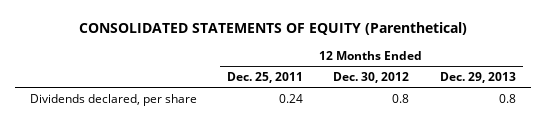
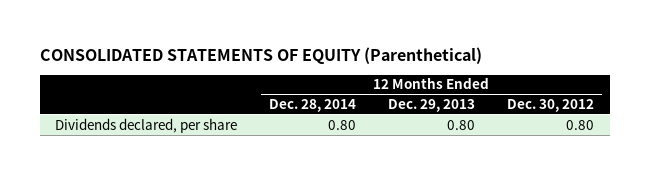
[227,72,304,84] Dec. 25, 2011 -> none
none -> [269,99,357,113] Dec. 28, 2014
[392,93,410,103] 0.8 -> [565,119,594,130] 0.80
[498,93,516,103] 0.8 -> [446,119,475,130] 0.80

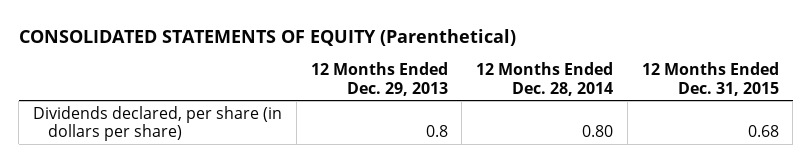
[506,99,594,113] Dec. 30, 2012 -> none
none -> [641,62,779,96] 12 Months Ended Dec. 31, 2015
[55,117,238,133] Dividends declared, per share -> [33,105,283,141] Dividends declared, per share (in dollars per share)
[446,119,475,130] 0.80 -> [425,124,448,137] 0.8

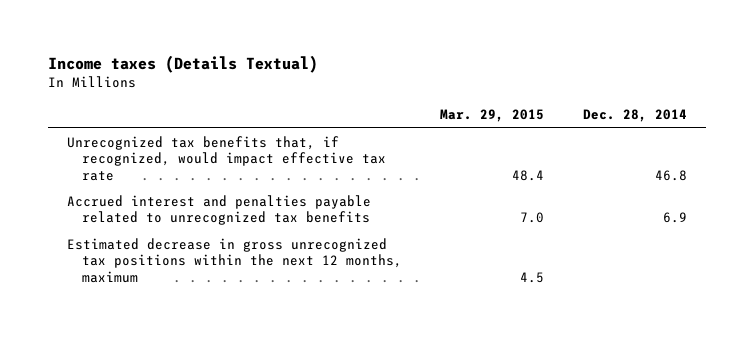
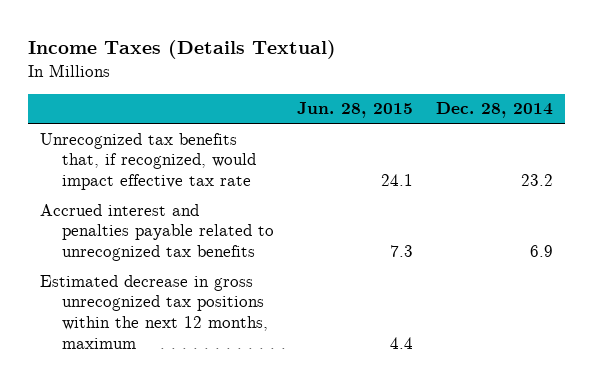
[47,54,318,73] Income taxes (Details Textual) -> [28,40,337,60] Income Taxes (Details Textual)
[440,109,545,123] Mar. 29, 2015 -> none
none -> [297,102,414,119] Jun. 28, 2015
[654,169,687,181] 46.8 -> [521,174,554,187] 23.2

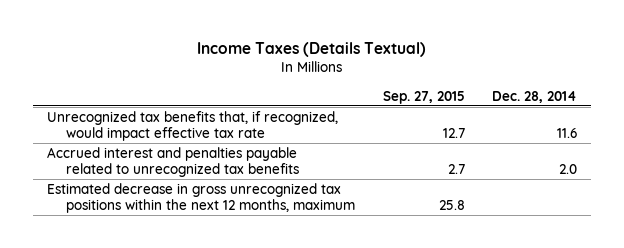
[297,102,414,119] Jun. 28, 2015 -> none
none -> [382,90,465,104] Sep. 27, 2015
[521,174,554,187] 23.2 -> [557,128,578,139] 11.6
[530,245,554,258] 6.9 -> [559,164,578,175] 2.0

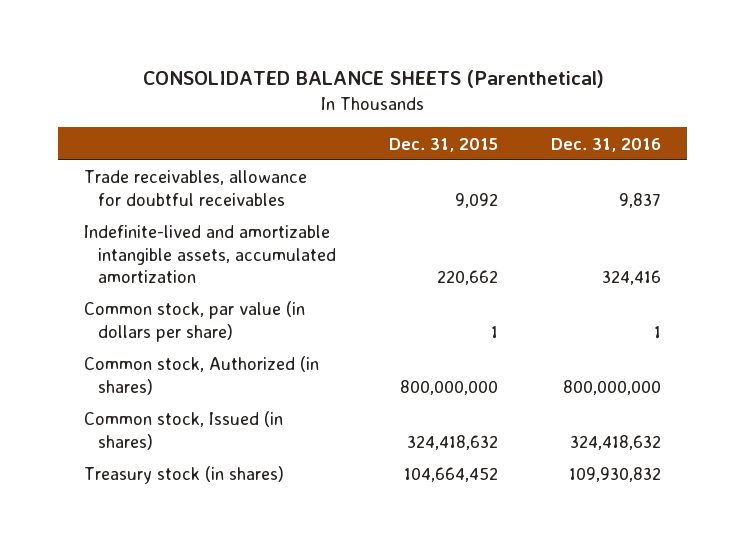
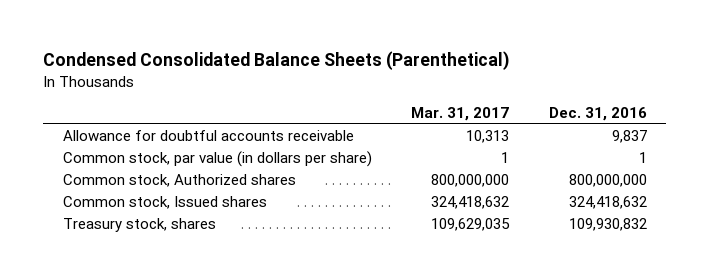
[142,70,604,89] CONSOLIDATED BALANCE SHEETS (Parenthetical) -> [42,51,510,71] Condensed Consolidated Balance Sheets (Parenthetical)
[388,137,498,152] Dec. 31, 2015 -> none
none -> [411,107,510,122] Mar. 31, 2017
[84,225,337,283] Indefinite-lived and amortizable intangible assets, accumulated amortization -> none
[84,170,308,206] Trade receivables, allowance for doubtful receivables -> [62,130,354,142] Allowance for doubtful accounts receivable
[84,356,320,395] Common stock, Authorized (in shares) -> [62,174,296,188] Common stock, Authorized shares
[84,411,284,450] Common stock, Issued (in shares) -> [62,196,267,210] Common stock, Issued shares
[84,466,285,485] Treasury stock (in shares) -> [62,218,216,233] Treasury stock, shares

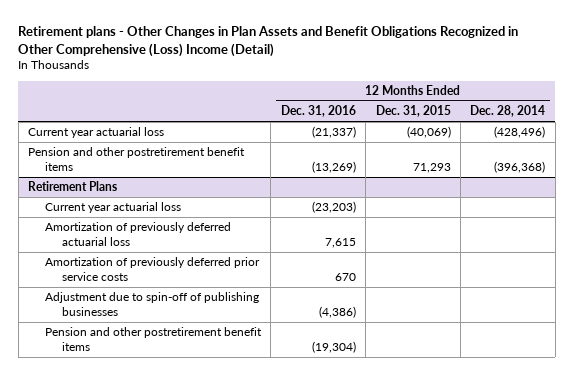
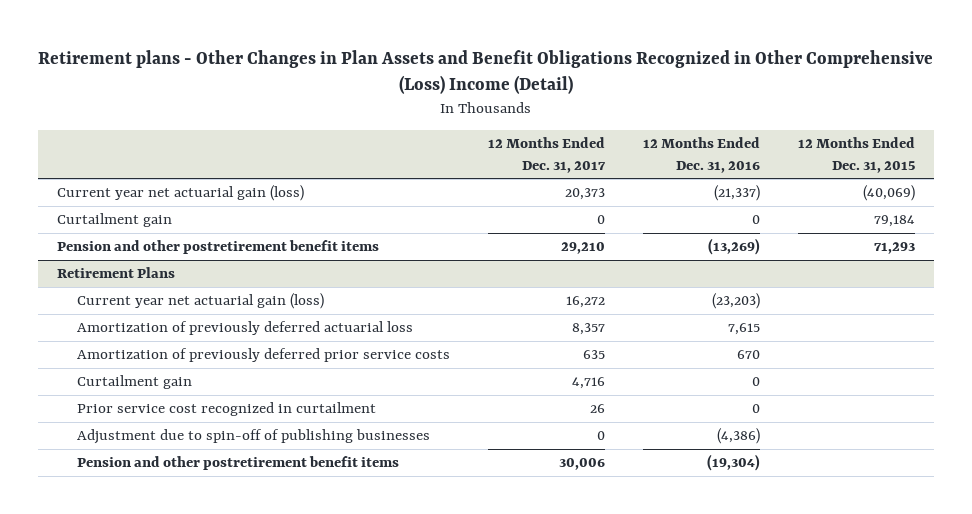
[470,105,546,118] Dec. 28, 2014 -> none
none -> [487,137,606,173] 12 Months Ended Dec. 31, 2017
[27,127,164,139] Current year actuarial loss -> [56,185,304,202] Current year net actuarial gain (loss)
none -> [56,213,172,228] Curtailment gain
[45,202,182,214] Current year actuarial loss -> [76,293,324,310] Current year net actuarial gain (loss)
none -> [76,375,192,390] Curtailment gain
none -> [76,402,376,417] Prior service cost recognized in curtailment

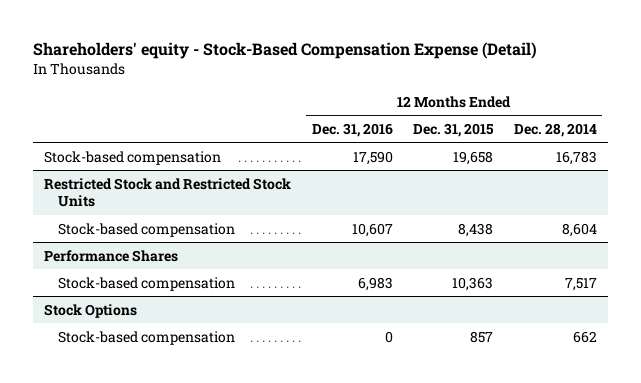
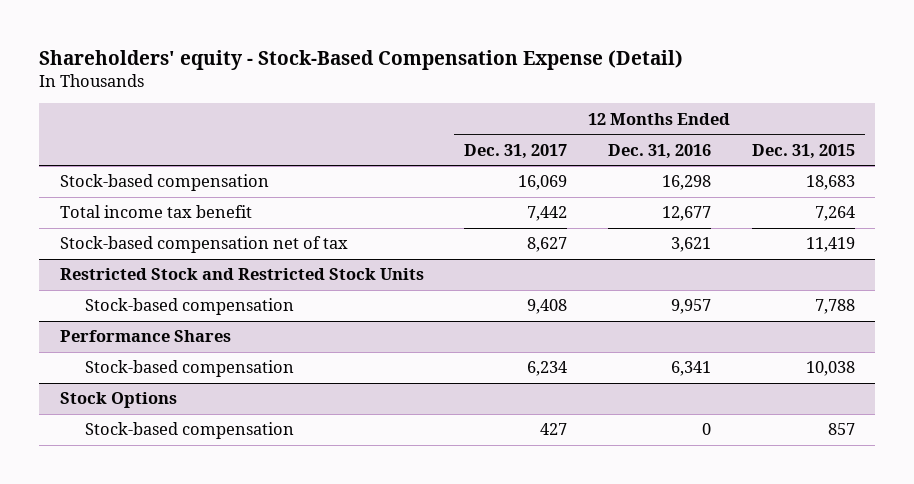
[514,122,598,137] Dec. 28, 2014 -> none
none -> [464,143,568,159] Dec. 31, 2017
[352,150,393,165] 17,590 -> [661,175,711,191] 16,298
[453,150,494,165] 19,658 -> [805,175,855,191] 18,683
none -> [59,205,252,219] Total income tax benefit
none -> [59,236,348,254] Stock-based compensation net of tax
[351,222,393,237] 10,607 -> [670,299,711,315] 9,957
[458,222,494,237] 8,438 -> [814,299,855,315] 7,788
[357,276,393,291] 6,983 -> [670,361,711,377] 6,341
[452,276,494,291] 10,363 -> [805,361,855,377] 10,038

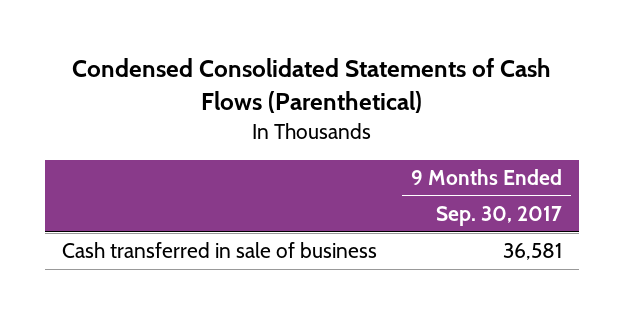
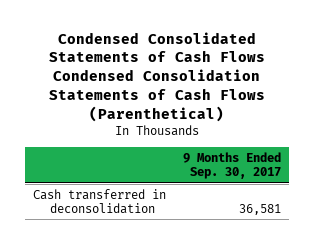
[71,58,551,114] Condensed Consolidated Statements of Cash Flows (Parenthetical) -> [49,31,266,122] Condensed Consolidated Statements of Cash Flows Condensed Consolidation Statements of Cash Flows (Parenthetical)
[61,242,377,259] Cash transferred in sale of business -> [33,188,167,214] Cash transferred in deconsolidation

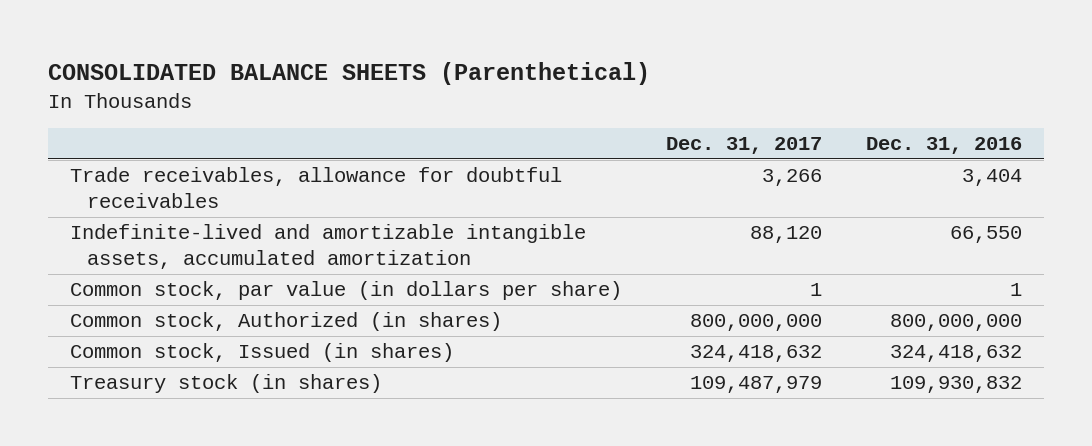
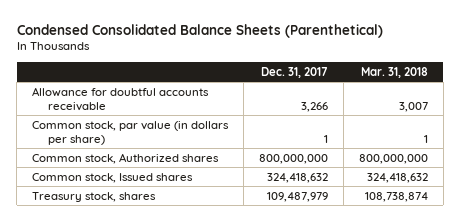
[48,62,651,86] CONSOLIDATED BALANCE SHEETS (Parenthetical) -> [16,23,383,38] Condensed Consolidated Balance Sheets (Parenthetical)
[865,137,1022,155] Dec. 31, 2016 -> none
none -> [360,66,428,78] Mar. 31, 2018
[70,224,587,270] Indefinite-lived and amortizable intangible assets, accumulated amortization -> none
[70,167,563,209] Trade receivables, allowance for doubtful receivables -> [32,86,210,111] Allowance for doubtful accounts receivable
[70,312,503,332] Common stock, Authorized (in shares) -> [32,152,220,164] Common stock, Authorized shares
[70,343,455,363] Common stock, Issued (in shares) -> [32,172,194,183] Common stock, Issued shares
[70,374,383,394] Treasury stock (in shares) -> [32,191,157,202] Treasury stock, shares

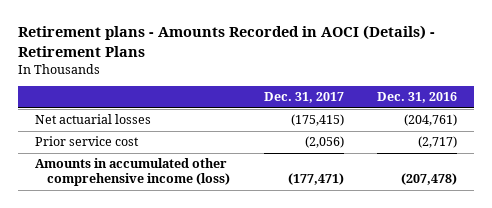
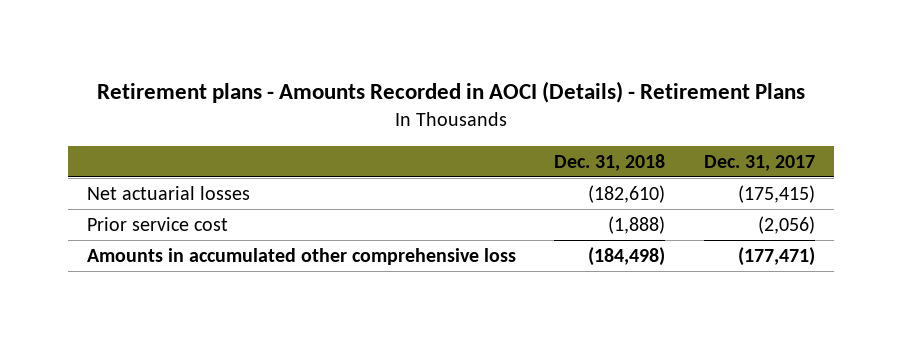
[377,92,458,104] Dec. 31, 2016 -> none
none -> [554,153,666,171] Dec. 31, 2018
[34,158,231,187] Amounts in accumulated other comprehensive income (loss) -> [86,247,516,265] Amounts in accumulated other comprehensive loss

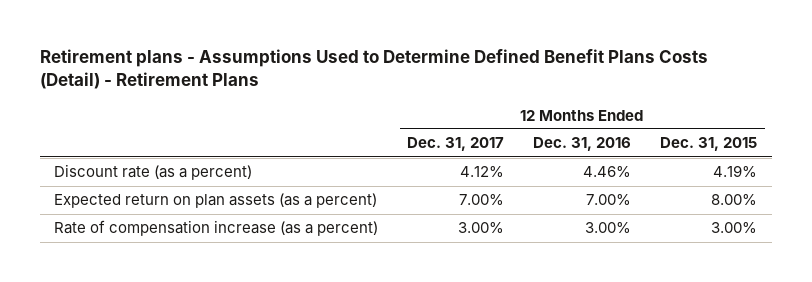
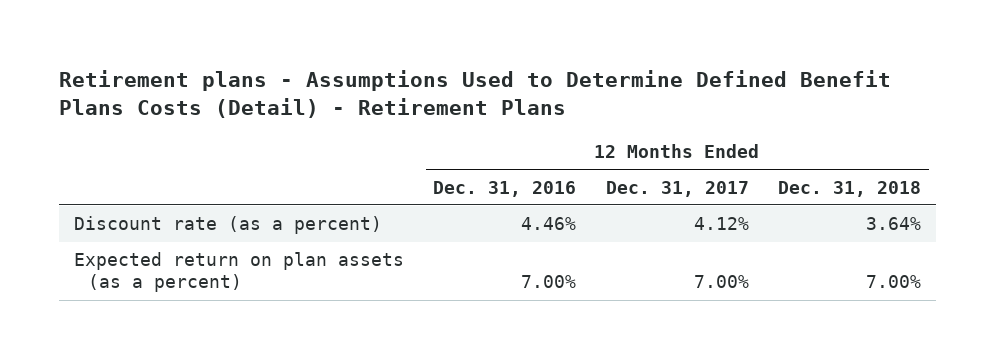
[660,137,758,152] Dec. 31, 2015 -> none
none -> [778,180,922,197] Dec. 31, 2018
[54,220,379,237] Rate of compensation increase (as a percent) -> none

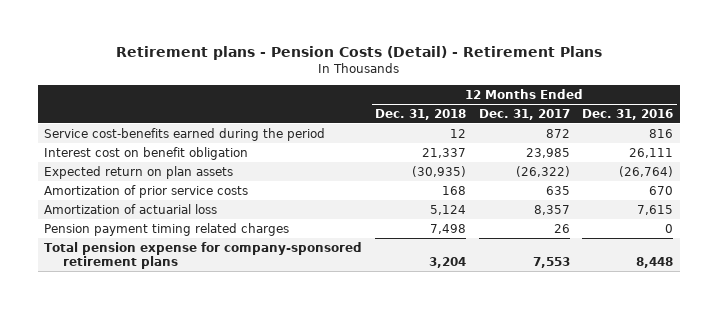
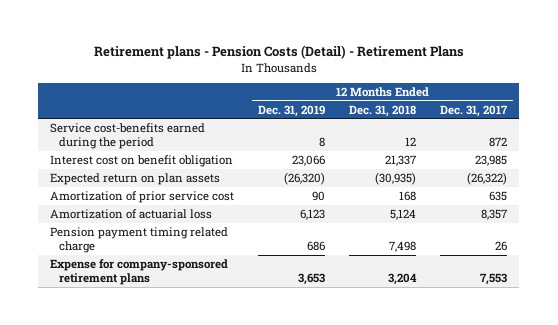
[582,108,674,120] Dec. 31, 2016 -> none
none -> [258,104,326,117] Dec. 31, 2019
[44,184,249,198] Amortization of prior service costs -> [50,190,235,203] Amortization of prior service cost
[44,222,290,236] Pension payment timing related charges -> [50,226,229,253] Pension payment timing related charge
[44,241,363,270] Total pension expense for company-sponsored retirement plans -> [50,258,229,285] Expense for company-sponsored retirement plans

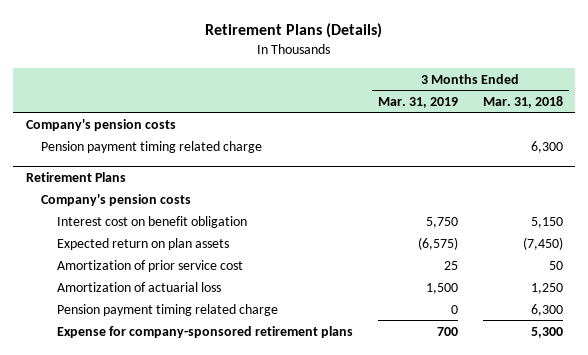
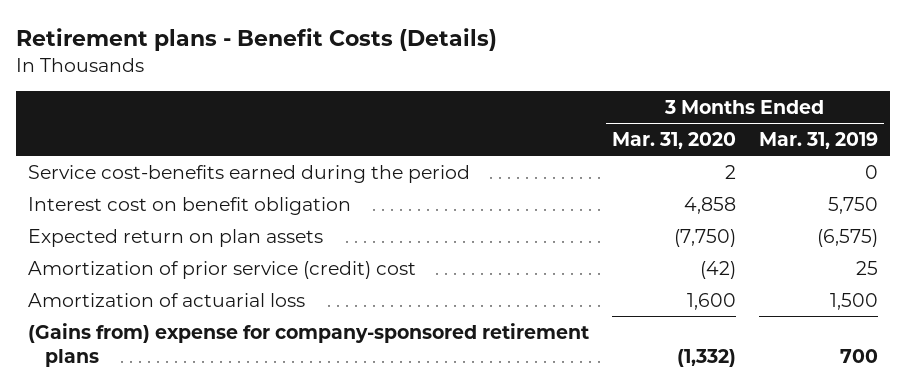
[205,23,383,39] Retirement Plans (Details) -> [16,28,498,52] Retirement plans - Benefit Costs (Details)
[482,96,563,109] Mar. 31, 2018 -> none
none -> [612,131,737,149] Mar. 31, 2020
[25,118,176,131] Company's pension costs -> none
[41,140,263,153] Pension payment timing related charge -> none
[25,171,126,182] Retirement Plans -> none
[41,193,192,206] Company's pension costs -> none
none -> [28,164,471,183] Service cost-benefits earned during the period
[57,259,244,272] Amortization of prior service cost -> [28,260,417,279] Amortization of prior service (credit) cost
[57,303,279,316] Pension payment timing related charge -> none
[57,325,354,338] Expense for company-sponsored retirement plans -> [28,322,590,368] (Gains from) expense for company-sponsored retirement plans

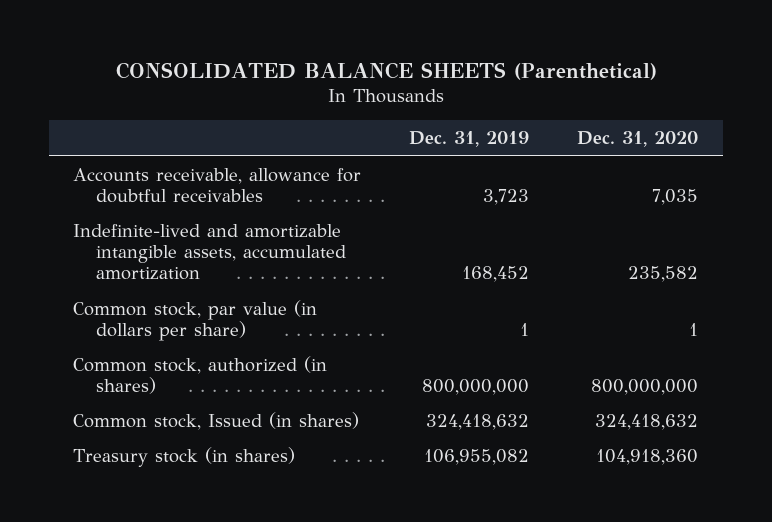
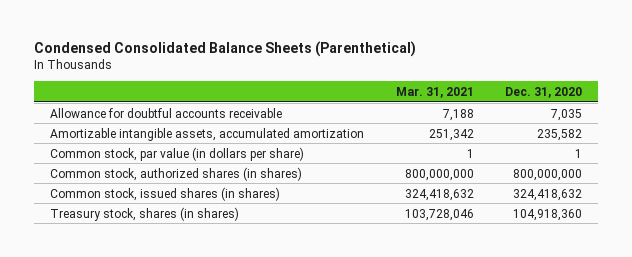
[115,61,657,80] CONSOLIDATED BALANCE SHEETS (Parenthetical) -> [33,40,416,57] Condensed Consolidated Balance Sheets (Parenthetical)
[409,131,530,148] Dec. 31, 2019 -> none
none -> [395,86,474,98] Mar. 31, 2021
[73,167,362,204] Accounts receivable, allowance for doubtful receivables -> [49,107,282,118] Allowance for doubtful accounts receivable
[73,223,347,281] Indefinite-lived and amortizable intangible assets, accumulated amortization -> [49,127,364,141] Amortizable intangible assets, accumulated amortization
[73,355,328,395] Common stock, authorized (in shares) -> [49,166,302,181] Common stock, authorized shares (in shares)
[73,411,360,430] Common stock, Issued (in shares) -> [49,186,280,201] Common stock, issued shares (in shares)
[73,446,296,467] Treasury stock (in shares) -> [49,206,239,221] Treasury stock, shares (in shares)

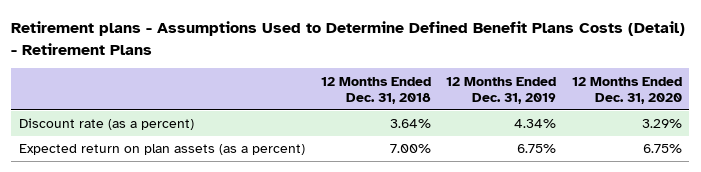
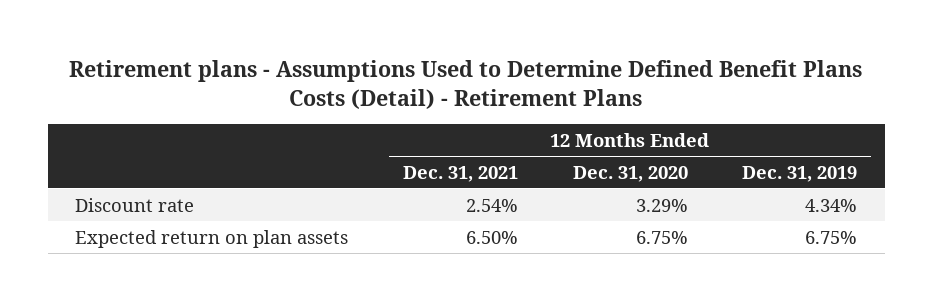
[320,76,431,105] 12 Months Ended Dec. 31, 2018 -> none
none -> [402,165,518,182] Dec. 31, 2021
[19,118,195,131] Discount rate (as a percent) -> [75,197,195,212] Discount rate
[19,144,306,156] Expected return on plan assets (as a percent) -> [75,229,349,248] Expected return on plan assets

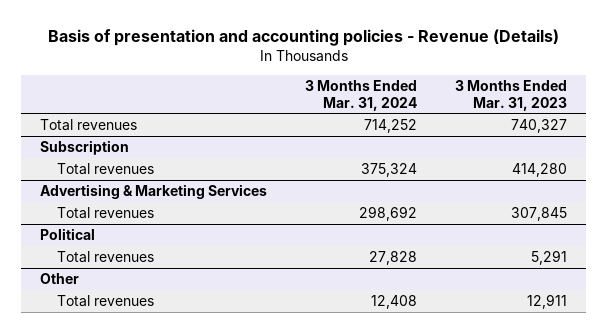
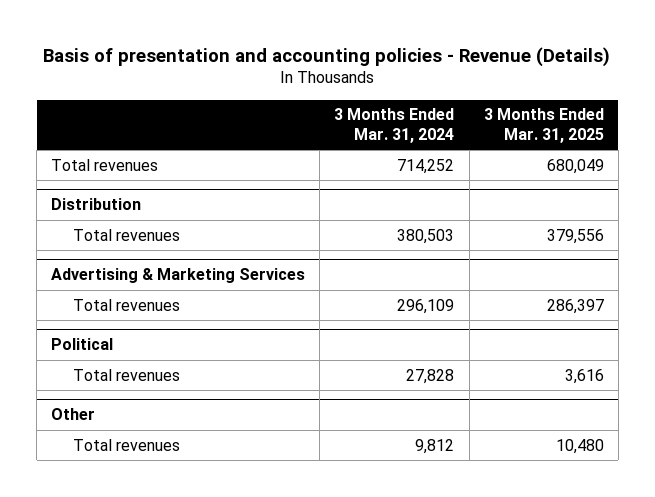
[455,80,568,111] 3 Months Ended Mar. 31, 2023 -> none
none -> [483,108,604,143] 3 Months Ended Mar. 31, 2025
[39,139,129,155] Subscription -> none
none -> [51,198,142,211] Distribution
[361,162,418,177] 375,324 -> [397,228,455,244] 380,503
[359,205,418,221] 298,692 -> [397,298,455,314] 296,109
[371,294,418,309] 12,408 -> [415,438,455,454] 9,812

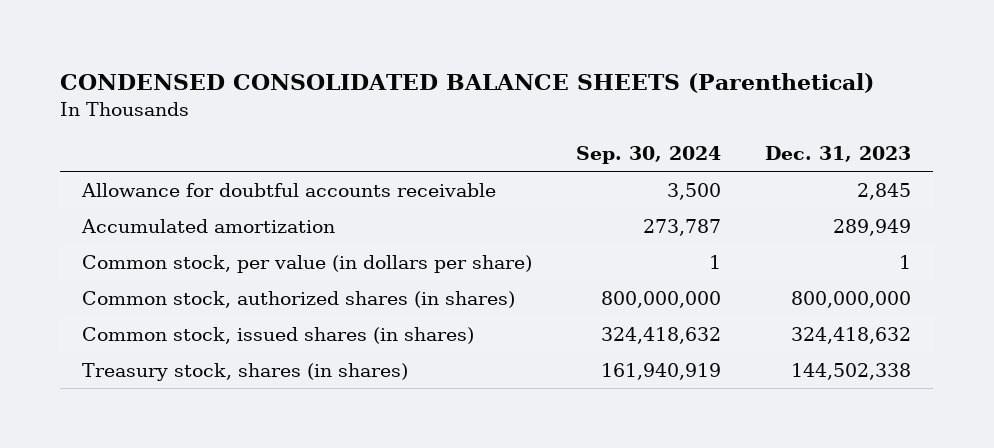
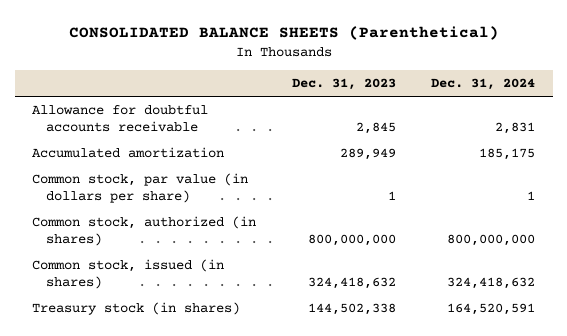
[60,73,875,94] CONDENSED CONSOLIDATED BALANCE SHEETS (Parenthetical) -> [68,25,499,40] CONSOLIDATED BALANCE SHEETS (Parenthetical)
[576,146,722,165] Sep. 30, 2024 -> none
none -> [430,77,535,90] Dec. 31, 2024
[82,255,533,274] Common stock, per value (in dollars per share) -> [32,173,249,203] Common stock, par value (in dollars per share)
[82,291,516,309] Common stock, authorized shares (in shares) -> [32,216,257,246] Common stock, authorized (in shares)
[82,327,475,345] Common stock, issued shares (in shares) -> [32,259,225,289] Common stock, issued (in shares)
[82,363,409,382] Treasury stock, shares (in shares) -> [32,302,241,316] Treasury stock (in shares)

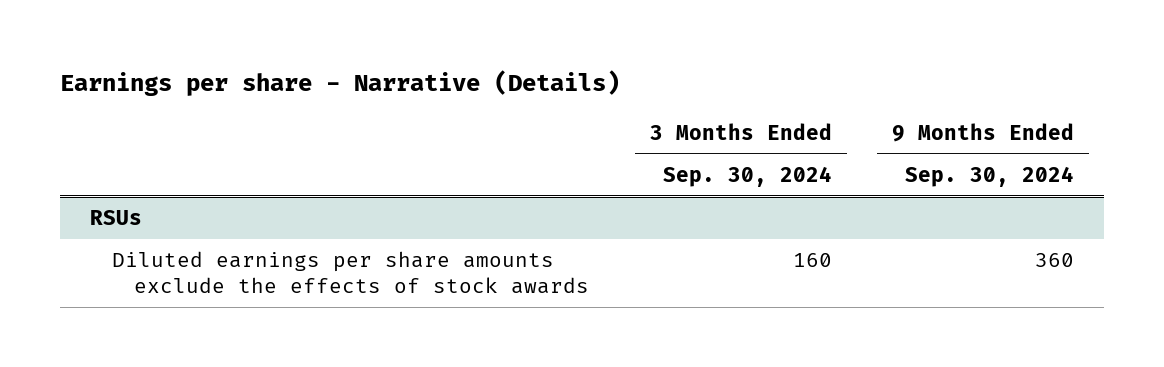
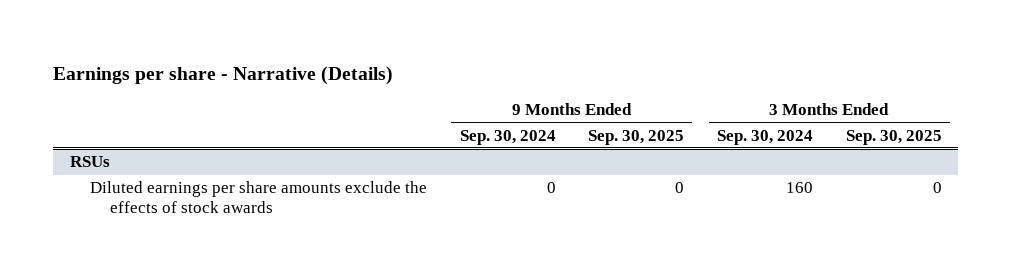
none -> [588,129,685,145] Sep. 30, 2025
none -> [845,129,942,145] Sep. 30, 2025
[1034,253,1074,268] 360 -> [546,182,556,194] 0

